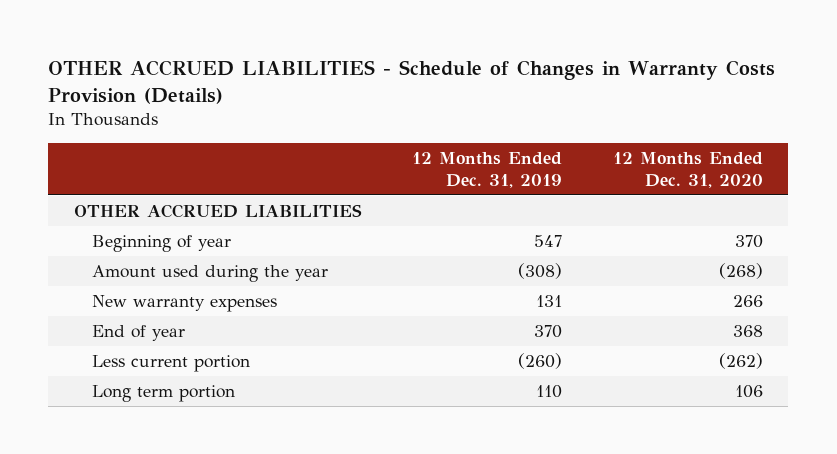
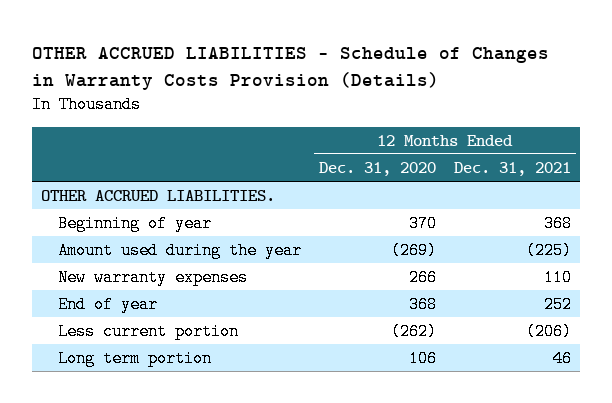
[412,151,563,188] 12 Months Ended Dec. 31, 2019 -> none
none -> [454,161,572,176] Dec. 31, 2021
[73,203,362,218] OTHER ACCRUED LIABILITIES -> [41,189,276,201] OTHER ACCRUED LIABILITIES.
[719,262,764,279] (268) -> [391,241,438,259] (269)

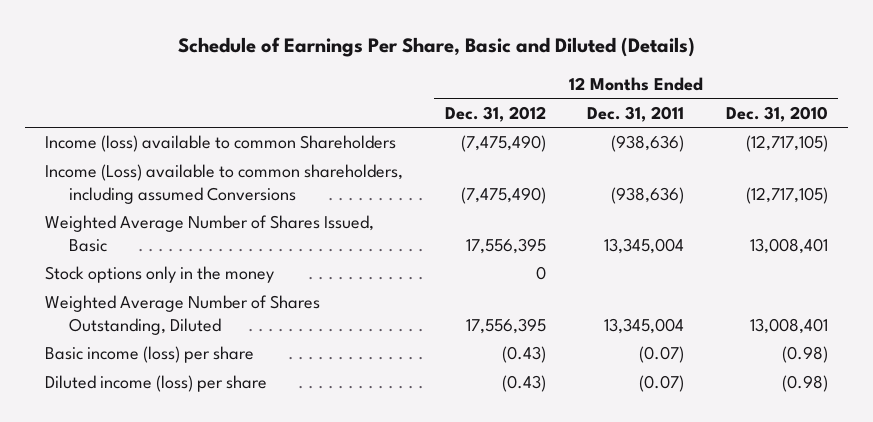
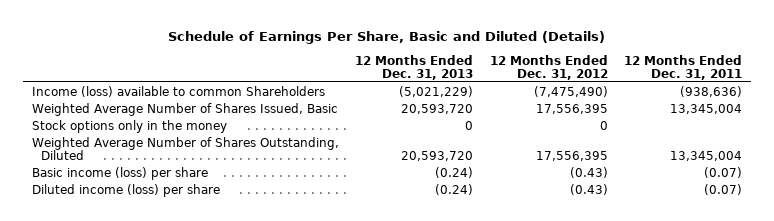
[725,105,828,122] Dec. 31, 2010 -> none
none -> [355,54,474,80] 12 Months Ended Dec. 31, 2013
[45,164,404,204] Income (Loss) available to common shareholders, including assumed Conversions -> none

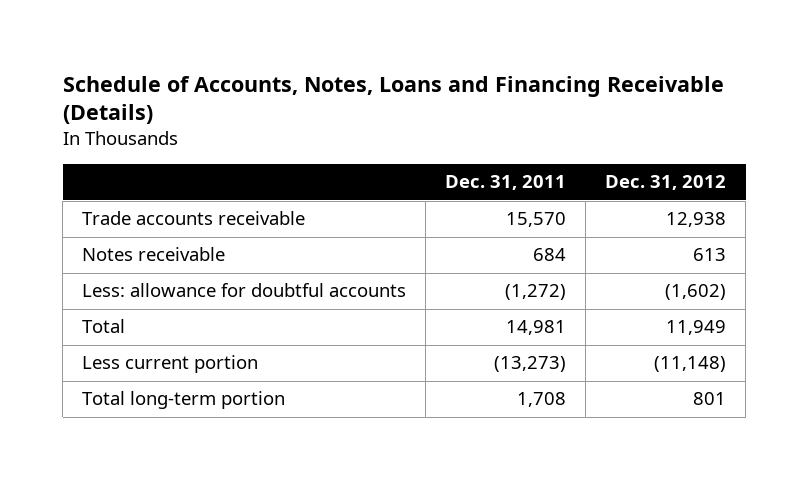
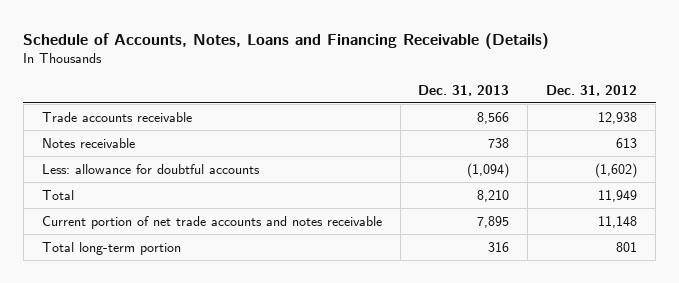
[445,175,567,191] Dec. 31, 2011 -> none
none -> [418,84,510,96] Dec. 31, 2013
[82,355,259,374] Less current portion -> [41,215,382,229] Current portion of net trade accounts and notes receivable
[654,356,727,373] (11,148) -> [598,215,638,228] 11,148

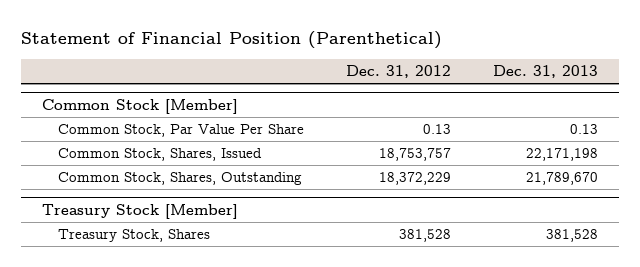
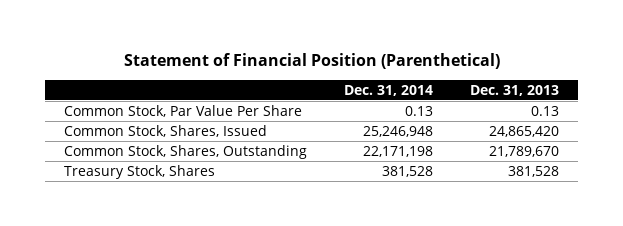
[346,65,452,79] Dec. 31, 2012 -> none
none -> [344,84,434,96] Dec. 31, 2014
[41,98,238,114] Common Stock [Member] -> none
[525,148,598,162] 22,171,198 -> [489,126,560,138] 24,865,420
[41,203,238,219] Treasury Stock [Member] -> none

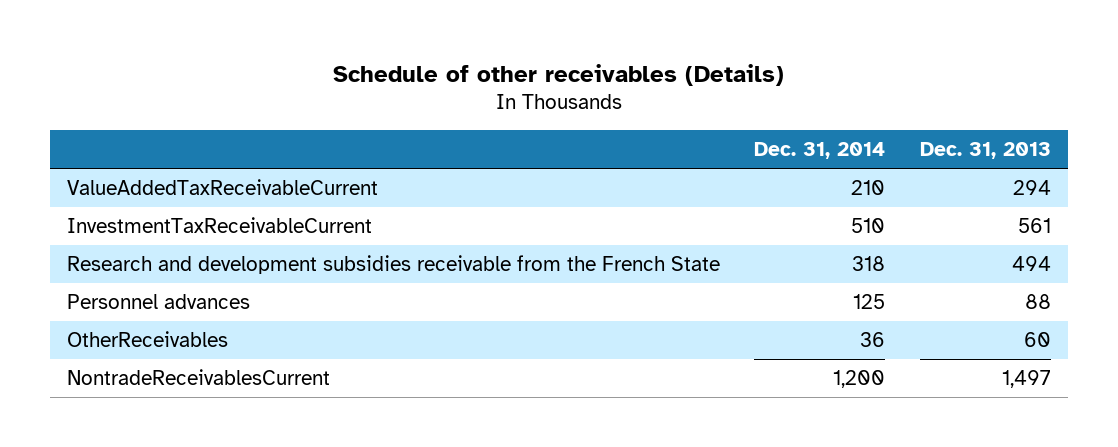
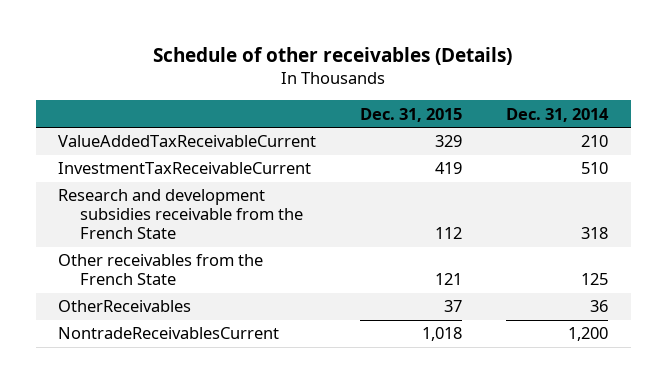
[919,142,1051,160] Dec. 31, 2013 -> none
none -> [360,107,463,122] Dec. 31, 2015
[66,294,250,310] Personnel advances -> [58,254,264,286] Other receivables from the French State

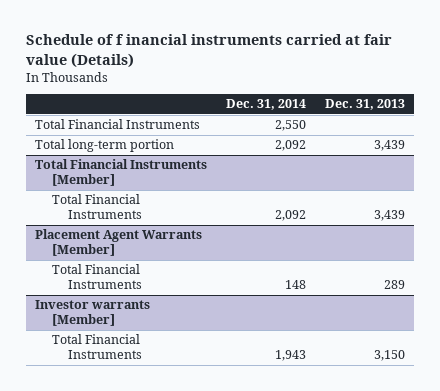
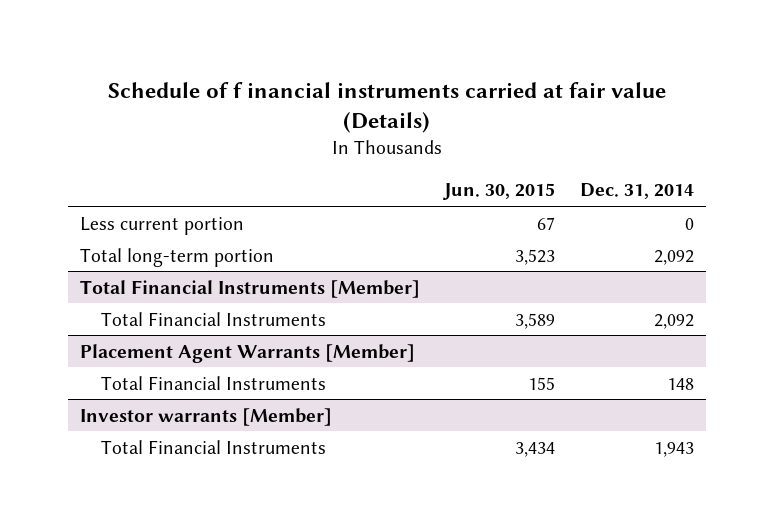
[324,99,405,111] Dec. 31, 2013 -> none
none -> [443,183,556,201] Jun. 30, 2015
[35,119,201,130] Total Financial Instruments -> none
none -> [79,216,244,235] Less current portion

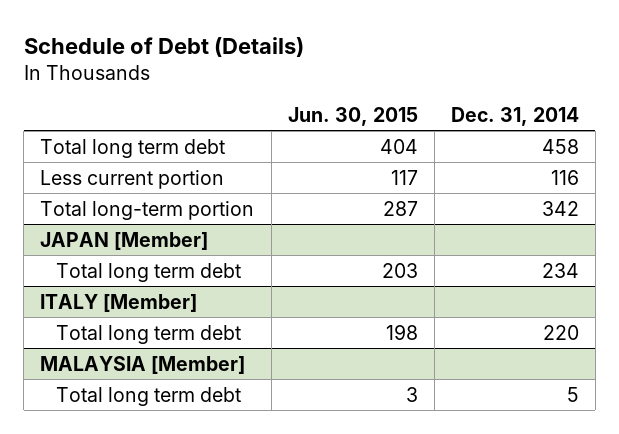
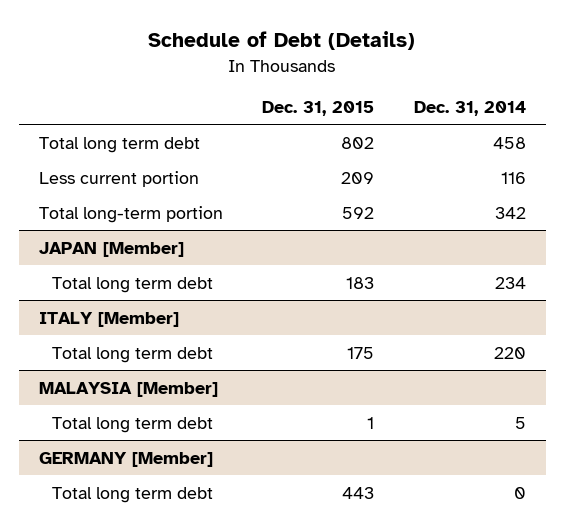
[287,106,418,126] Jun. 30, 2015 -> none
none -> [262,101,375,117] Dec. 31, 2015
none -> [38,451,213,467] GERMANY [Member]
none -> [52,486,214,503] Total long term debt

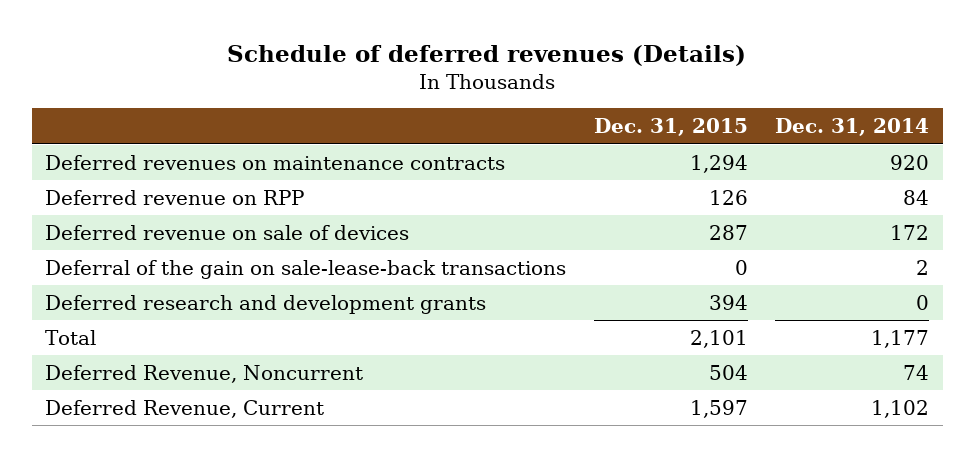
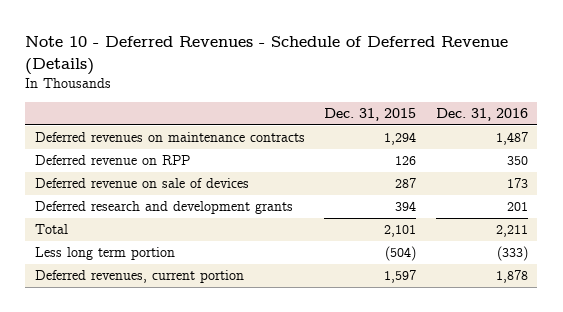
[227,45,747,67] Schedule of deferred revenues (Details) -> [25,36,509,75] Note 10 - Deferred Revenues - Schedule of Deferred Revenue (Details)
[775,118,930,137] Dec. 31, 2014 -> none
none -> [435,107,528,121] Dec. 31, 2016
[45,259,567,279] Deferral of the gain on sale-lease-back transactions -> none
[45,364,364,383] Deferred Revenue, Noncurrent -> none
none -> [35,247,176,261] Less long term portion
[45,399,325,418] Deferred Revenue, Current -> [35,270,245,284] Deferred revenues, current portion

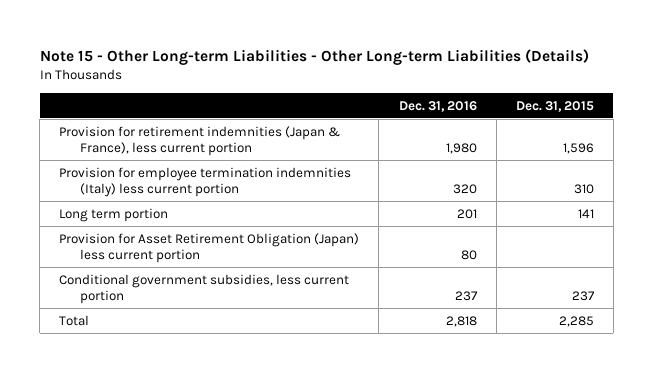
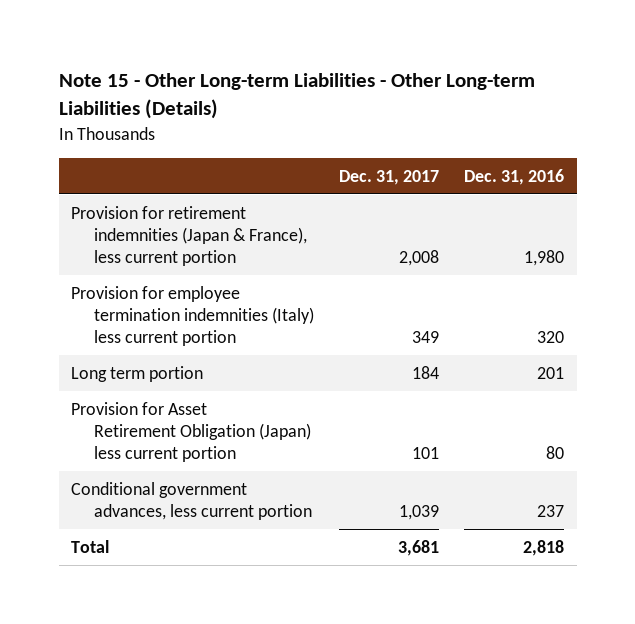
[515,100,594,112] Dec. 31, 2015 -> none
none -> [339,169,440,185] Dec. 31, 2017
[59,273,350,305] Conditional government subsidies, less current portion -> [71,482,313,521] Conditional government advances, less current portion

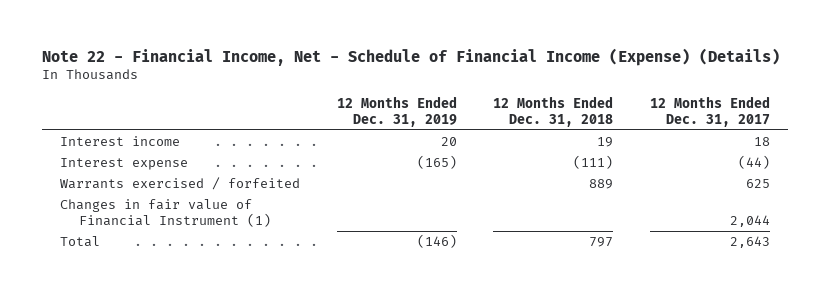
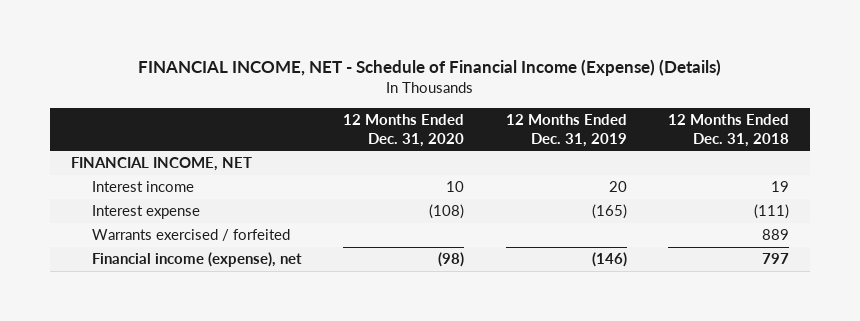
[41,47,780,66] Note 22 - Financial Income, Net - Schedule of Financial Income (Expense) (Details) -> [137,58,721,76] FINANCIAL INCOME, NET - Schedule of Financial Income (Expense) (Details)
[649,95,770,127] 12 Months Ended Dec. 31, 2017 -> none
none -> [343,114,465,147] 12 Months Ended Dec. 31, 2020
none -> [70,157,252,172] FINANCIAL INCOME, NET
[59,199,271,228] Changes in fair value of Financial Instrument (1) -> none
[59,236,100,248] Total -> [91,252,302,268] Financial income (expense), net

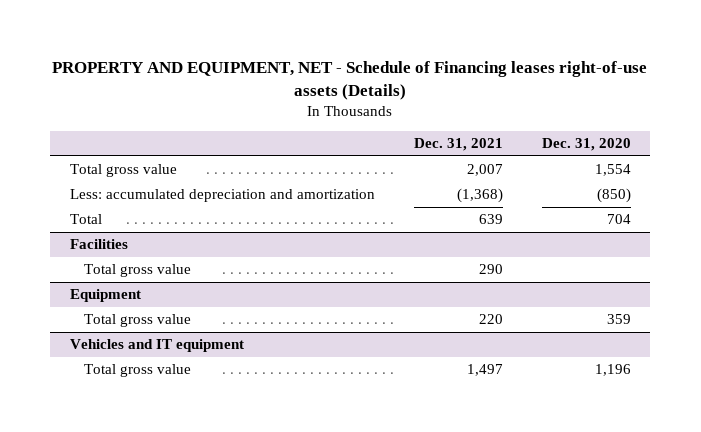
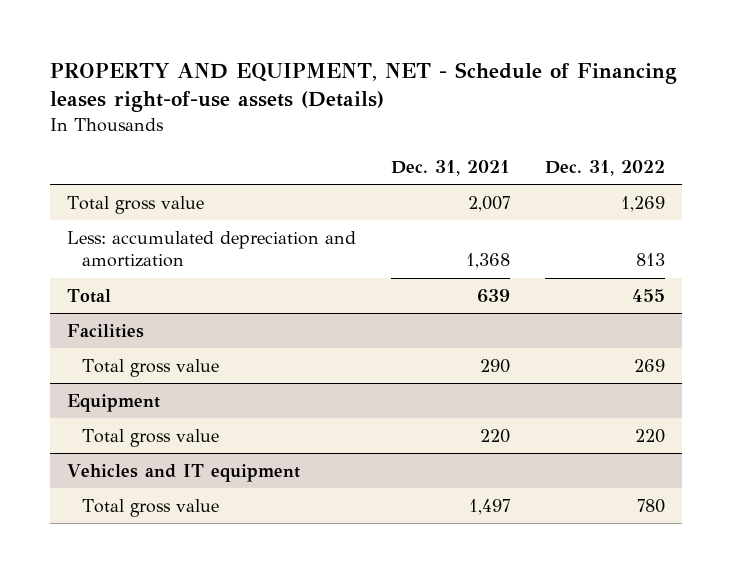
[541,138,631,152] Dec. 31, 2020 -> none
none -> [544,159,665,176] Dec. 31, 2022
[456,188,503,204] (1,368) -> [465,253,510,270] 1,368

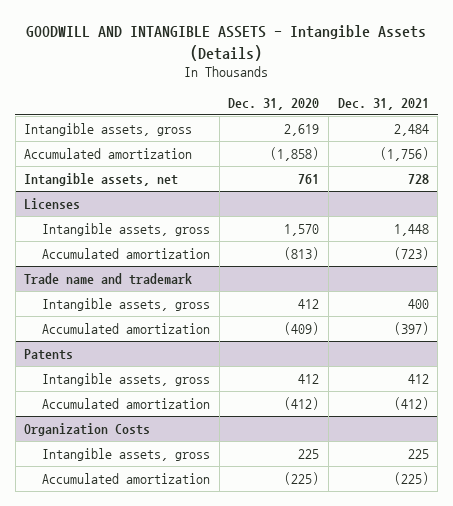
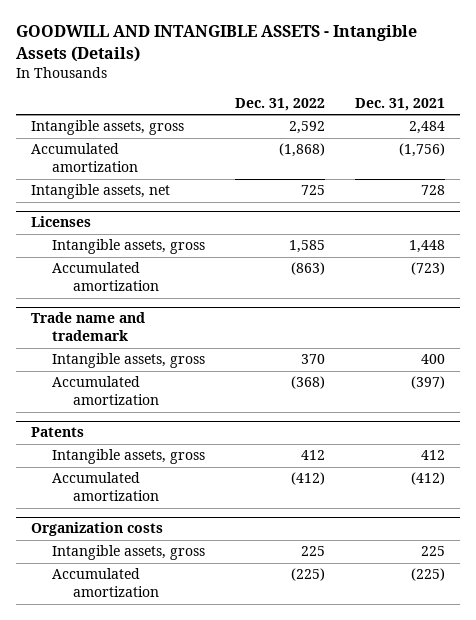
[228,97,320,110] Dec. 31, 2020 -> none
none -> [235,97,326,111] Dec. 31, 2022
[24,422,151,436] Organization Costs -> [30,522,163,537] Organization costs

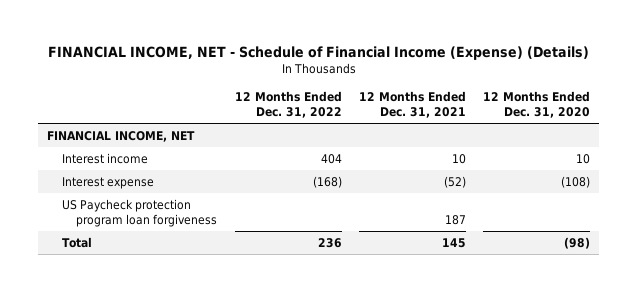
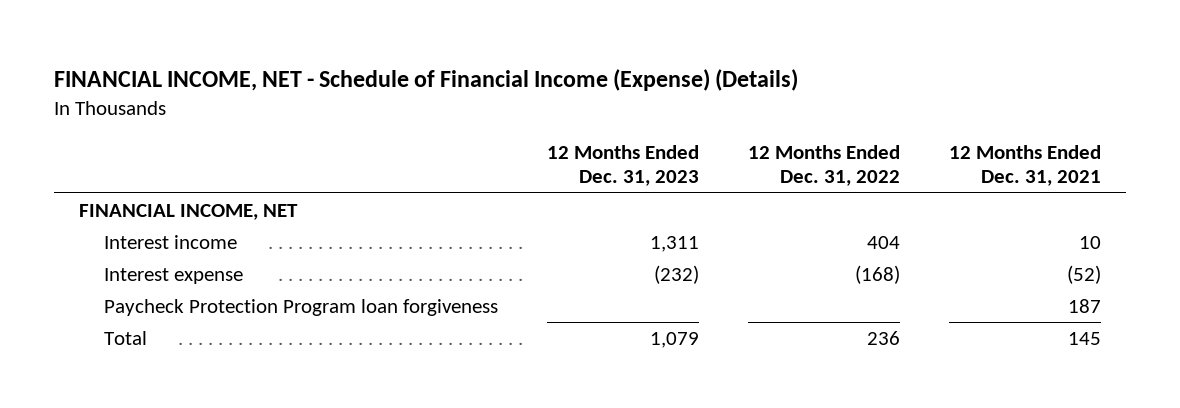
[483,91,591,119] 12 Months Ended Dec. 31, 2020 -> none
none -> [547,144,700,187] 12 Months Ended Dec. 31, 2023
[61,199,218,227] US Paycheck protection program loan forgiveness -> [104,299,499,317] Paycheck Protection Program loan forgiveness

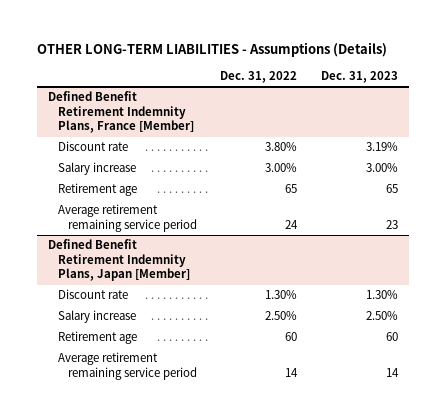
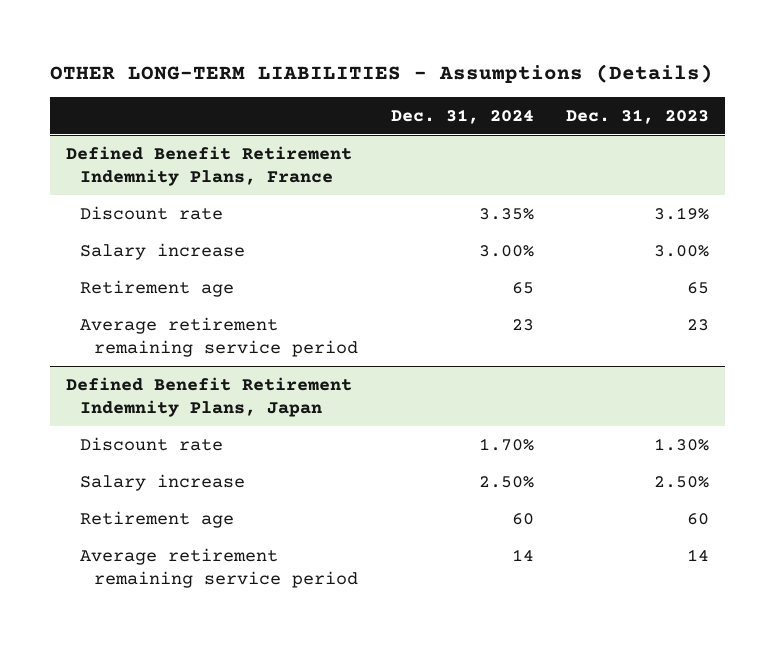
[220,71,298,84] Dec. 31, 2022 -> none
none -> [390,108,534,124] Dec. 31, 2024
[48,91,194,134] Defined Benefit Retirement Indemnity Plans, France [Member] -> [66,145,353,186] Defined Benefit Retirement Indemnity Plans, France
[48,239,190,282] Defined Benefit Retirement Indemnity Plans, Japan [Member] -> [66,376,353,417] Defined Benefit Retirement Indemnity Plans, Japan

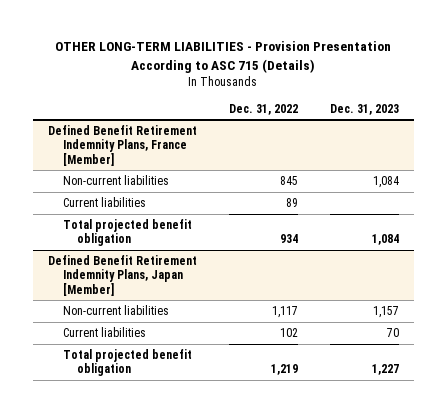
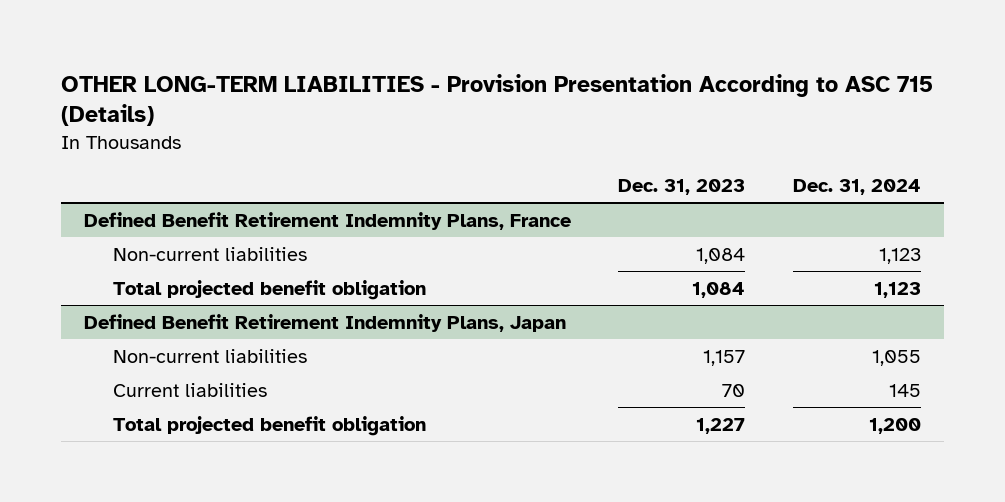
[228,103,298,115] Dec. 31, 2022 -> none
none -> [792,179,921,196] Dec. 31, 2024
[48,125,198,166] Defined Benefit Retirement Indemnity Plans, France [Member] -> [84,211,572,230] Defined Benefit Retirement Indemnity Plans, France
[62,197,146,208] Current liabilities -> none
[48,255,198,296] Defined Benefit Retirement Indemnity Plans, Japan [Member] -> [84,313,567,332] Defined Benefit Retirement Indemnity Plans, Japan

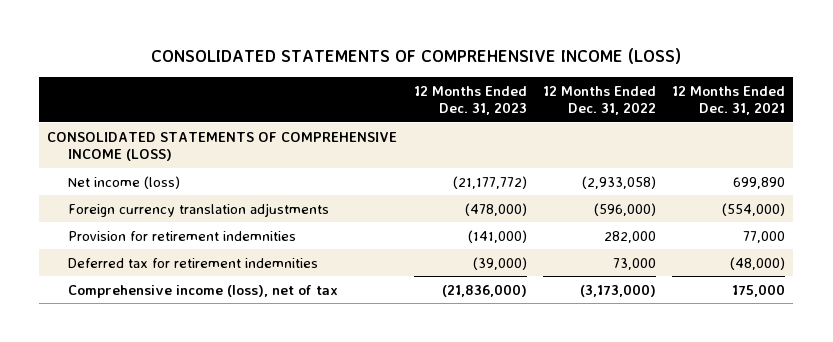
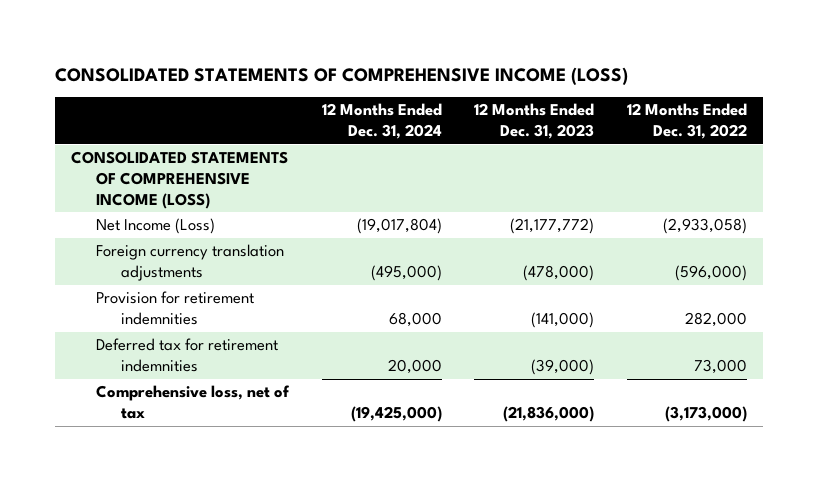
[672,85,786,116] 12 Months Ended Dec. 31, 2021 -> none
none -> [321,103,442,140] 12 Months Ended Dec. 31, 2024
[68,175,181,189] Net income (loss) -> [96,218,216,235] Net Income (Loss)
[68,284,339,298] Comprehensive income (loss), net of tax -> [96,385,291,420] Comprehensive loss, net of tax

